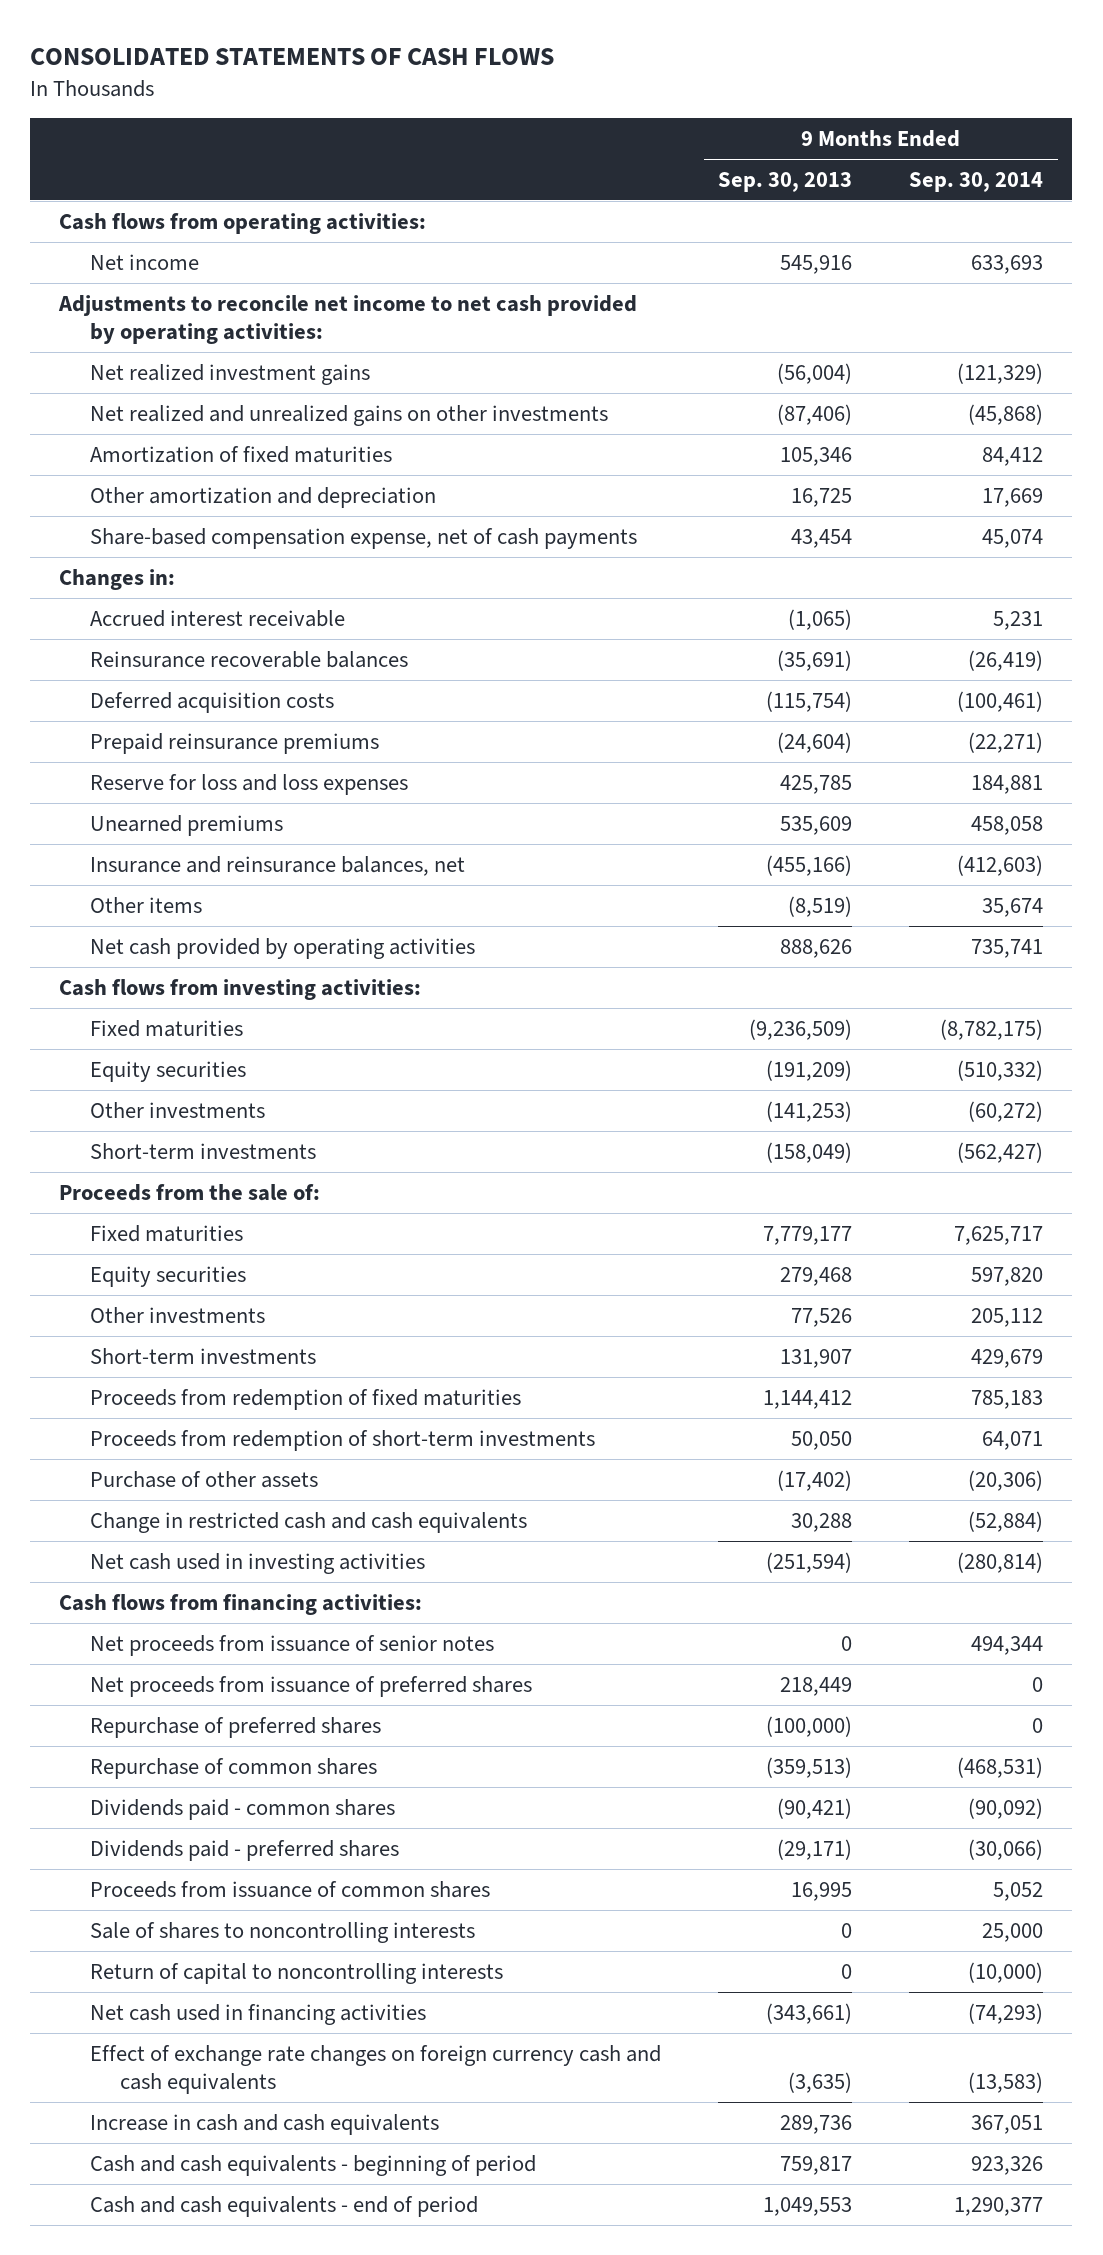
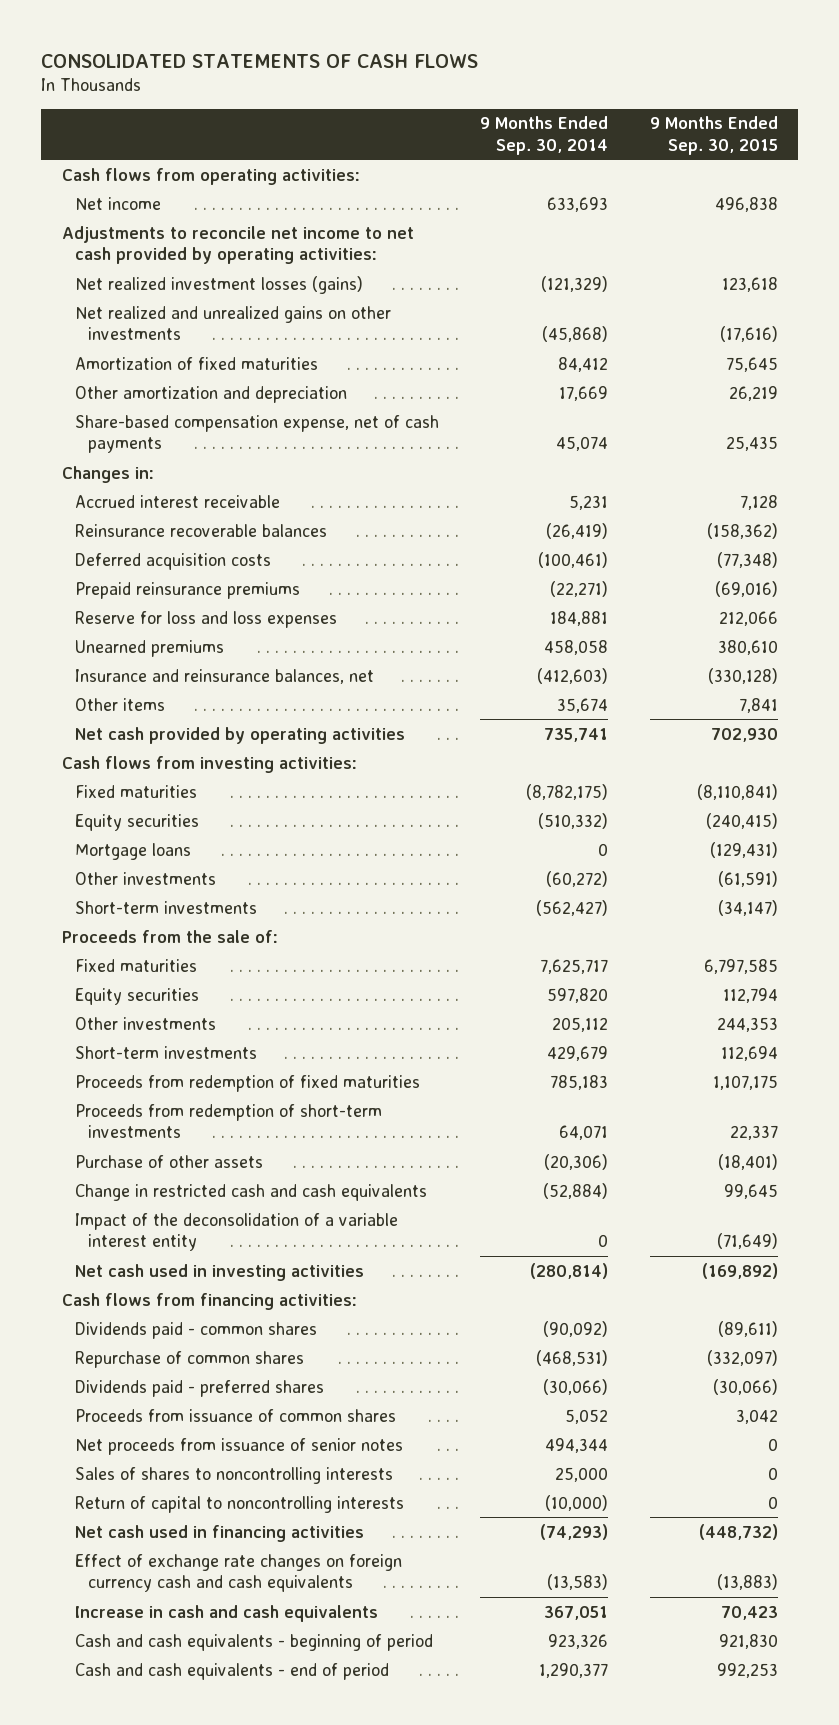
[718,171,853,192] Sep. 30, 2013 -> none
none -> [649,116,778,155] 9 Months Ended Sep. 30, 2015
[89,363,370,385] Net realized investment gains -> [74,275,363,294] Net realized investment losses (gains)
none -> [74,842,191,860] Mortgage loans
none -> [74,1212,398,1251] Impact of the deconsolidation of a variable interest entity
[89,1675,532,1697] Net proceeds from issuance of preferred shares -> none
[89,1716,381,1738] Repurchase of preferred shares -> none
[89,1757,377,1779] Repurchase of common shares -> [74,1350,304,1368] Repurchase of common shares
[89,1634,494,1656] Net proceeds from issuance of senior notes -> [74,1437,403,1455] Net proceeds from issuance of senior notes
[89,1921,475,1943] Sale of shares to noncontrolling interests -> [74,1466,393,1484] Sales of shares to noncontrolling interests

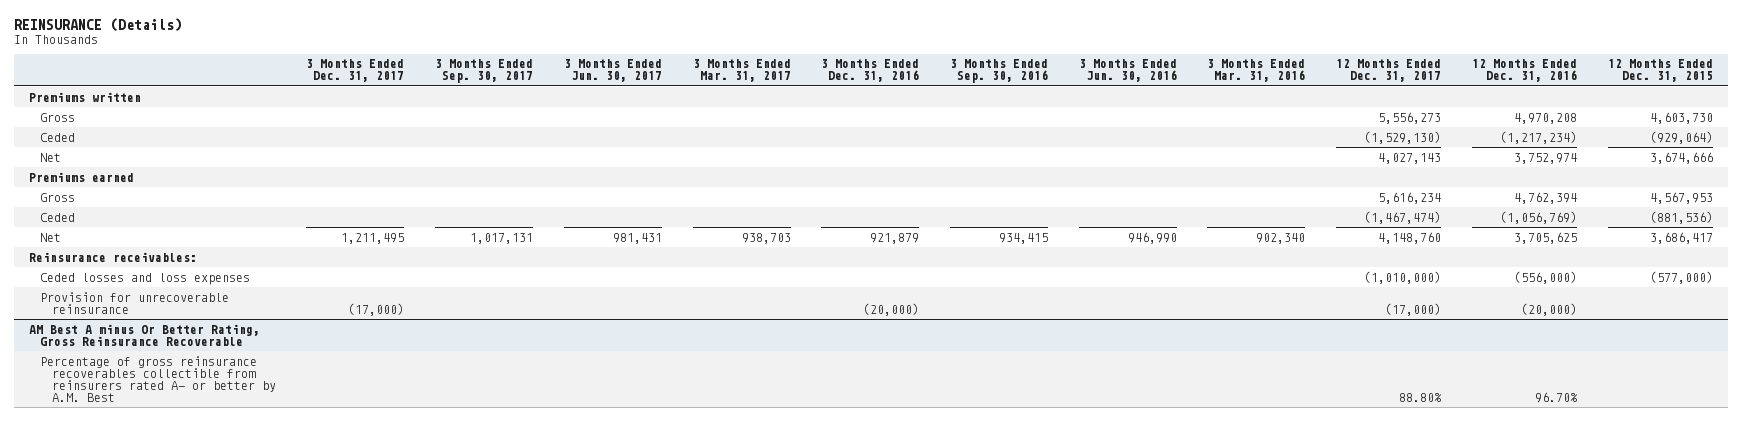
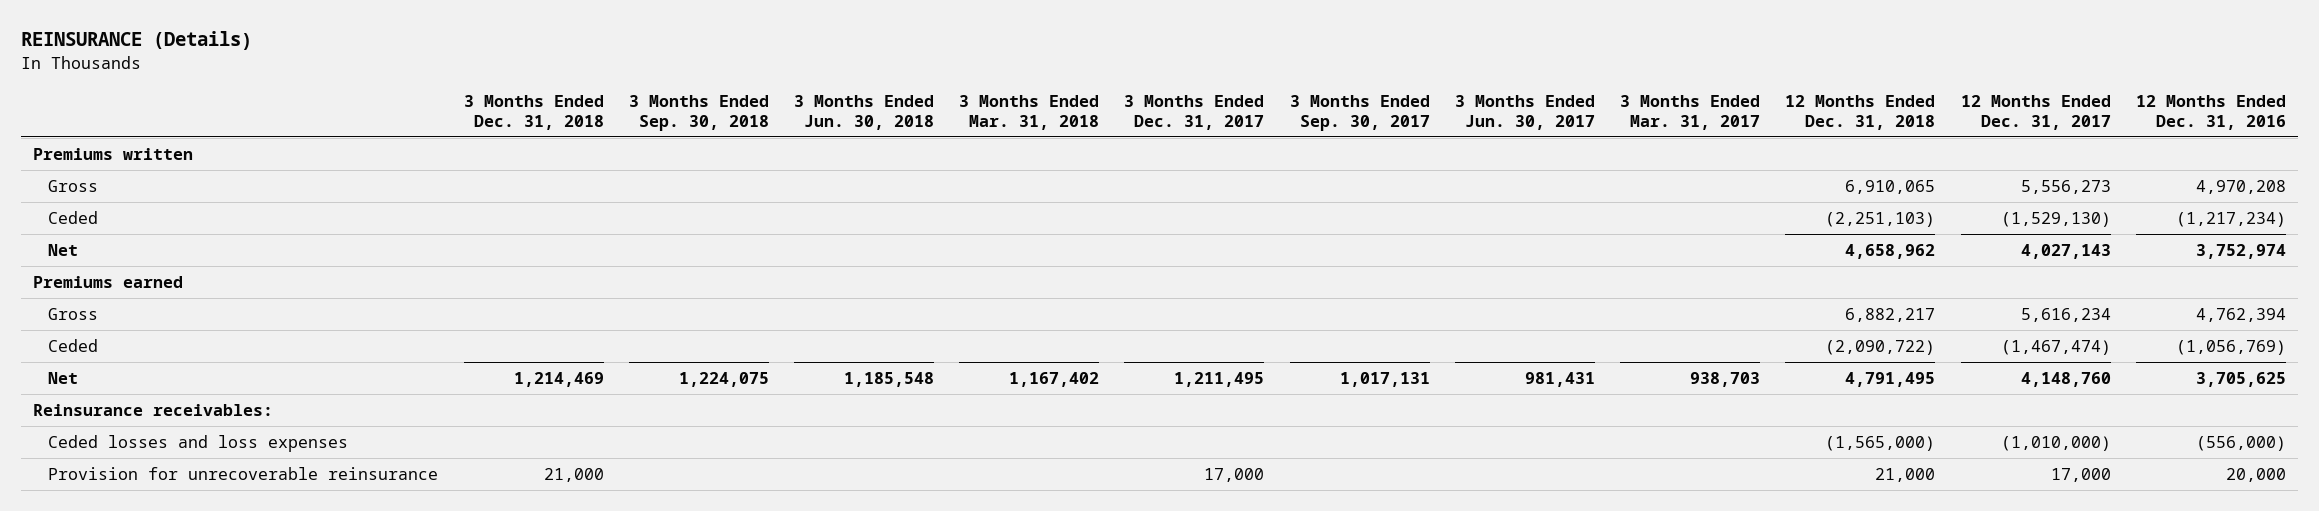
[821,59,920,83] 3 Months Ended Dec. 31, 2016 -> none
[950,59,1049,84] 3 Months Ended Sep. 30, 2016 -> none
[1078,59,1177,83] 3 Months Ended Jun. 30, 2016 -> none
[1207,59,1306,83] 3 Months Ended Mar. 31, 2016 -> none
[1607,59,1713,83] 12 Months Ended Dec. 31, 2015 -> none
none -> [463,95,604,130] 3 Months Ended Dec. 31, 2018
none -> [628,95,769,131] 3 Months Ended Sep. 30, 2018
none -> [794,95,935,130] 3 Months Ended Jun. 30, 2018
none -> [959,95,1100,130] 3 Months Ended Mar. 31, 2018
none -> [1785,95,1936,130] 12 Months Ended Dec. 31, 2018
[29,323,261,346] AM Best A minus Or Better Rating, Gross Reinsurance Recoverable -> none
[40,355,276,402] Percentage of gross reinsurance recoverables collectible from reinsurers rated A- or better by A.M. Best -> none
[348,302,405,316] (17,000) -> [1204,468,1265,483] 17,000
[1385,302,1442,316] (17,000) -> [2050,468,2111,483] 17,000
[1520,302,1577,316] (20,000) -> [2225,468,2286,483] 20,000

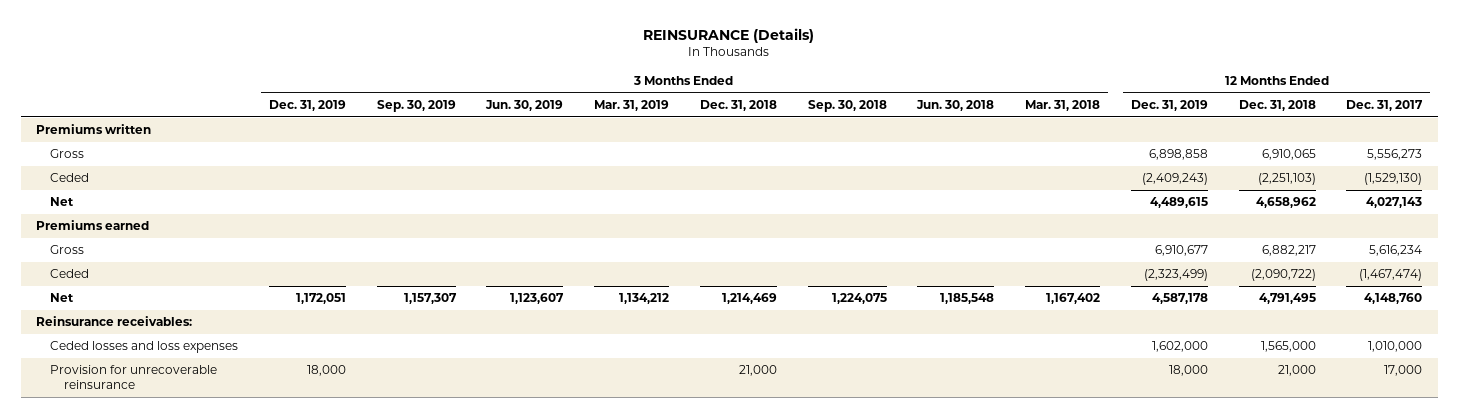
[1124,95,1265,130] 3 Months Ended Dec. 31, 2017 -> none
[1289,95,1430,131] 3 Months Ended Sep. 30, 2017 -> none
[1454,95,1595,130] 3 Months Ended Jun. 30, 2017 -> none
[1620,95,1761,130] 3 Months Ended Mar. 31, 2017 -> none
[2135,95,2286,130] 12 Months Ended Dec. 31, 2016 -> none
none -> [268,100,346,112] Dec. 31, 2019
none -> [376,100,456,113] Sep. 30, 2019
none -> [485,100,564,112] Jun. 30, 2019
none -> [594,100,670,112] Mar. 31, 2019
none -> [1130,100,1208,112] Dec. 31, 2019
[1825,436,1936,452] (1,565,000) -> [1260,341,1316,353] 1,565,000
[2000,436,2111,452] (1,010,000) -> [1368,341,1423,353] 1,010,000

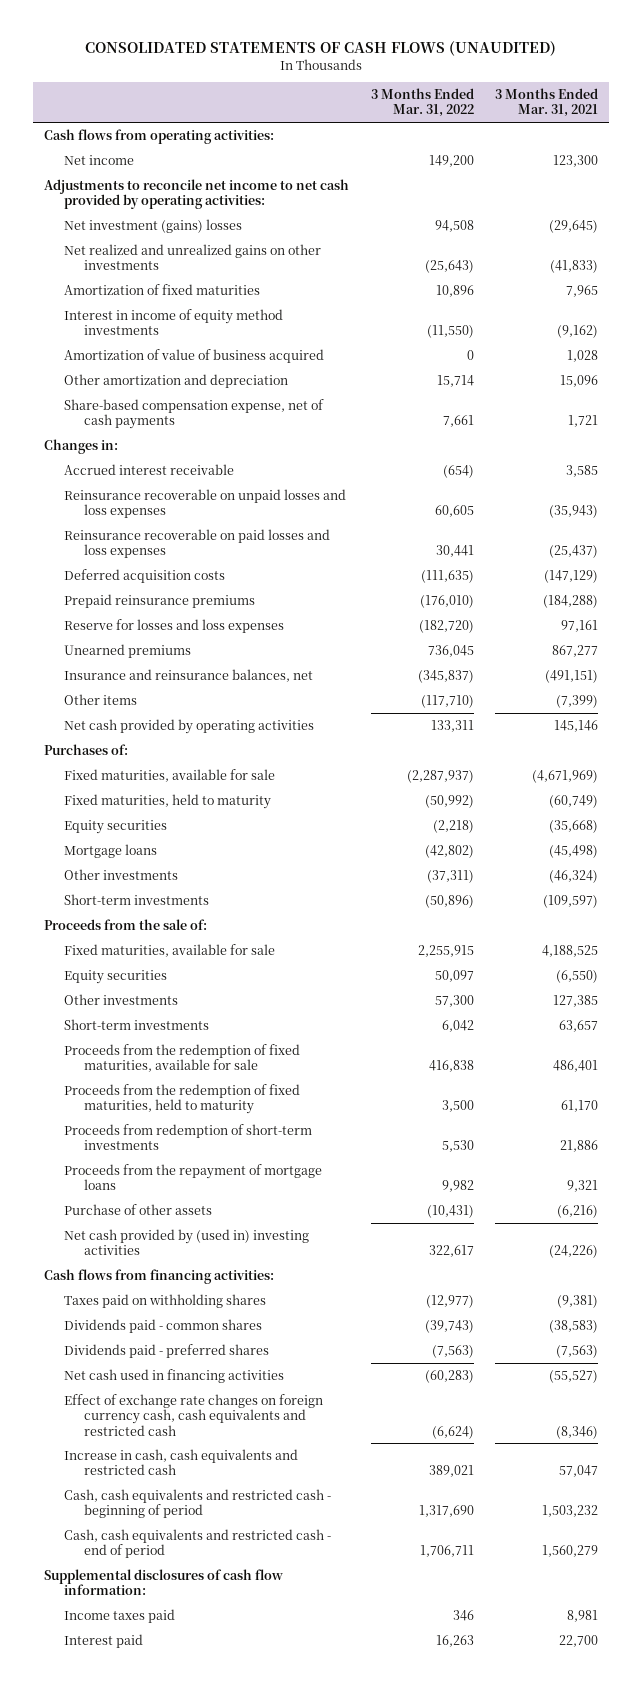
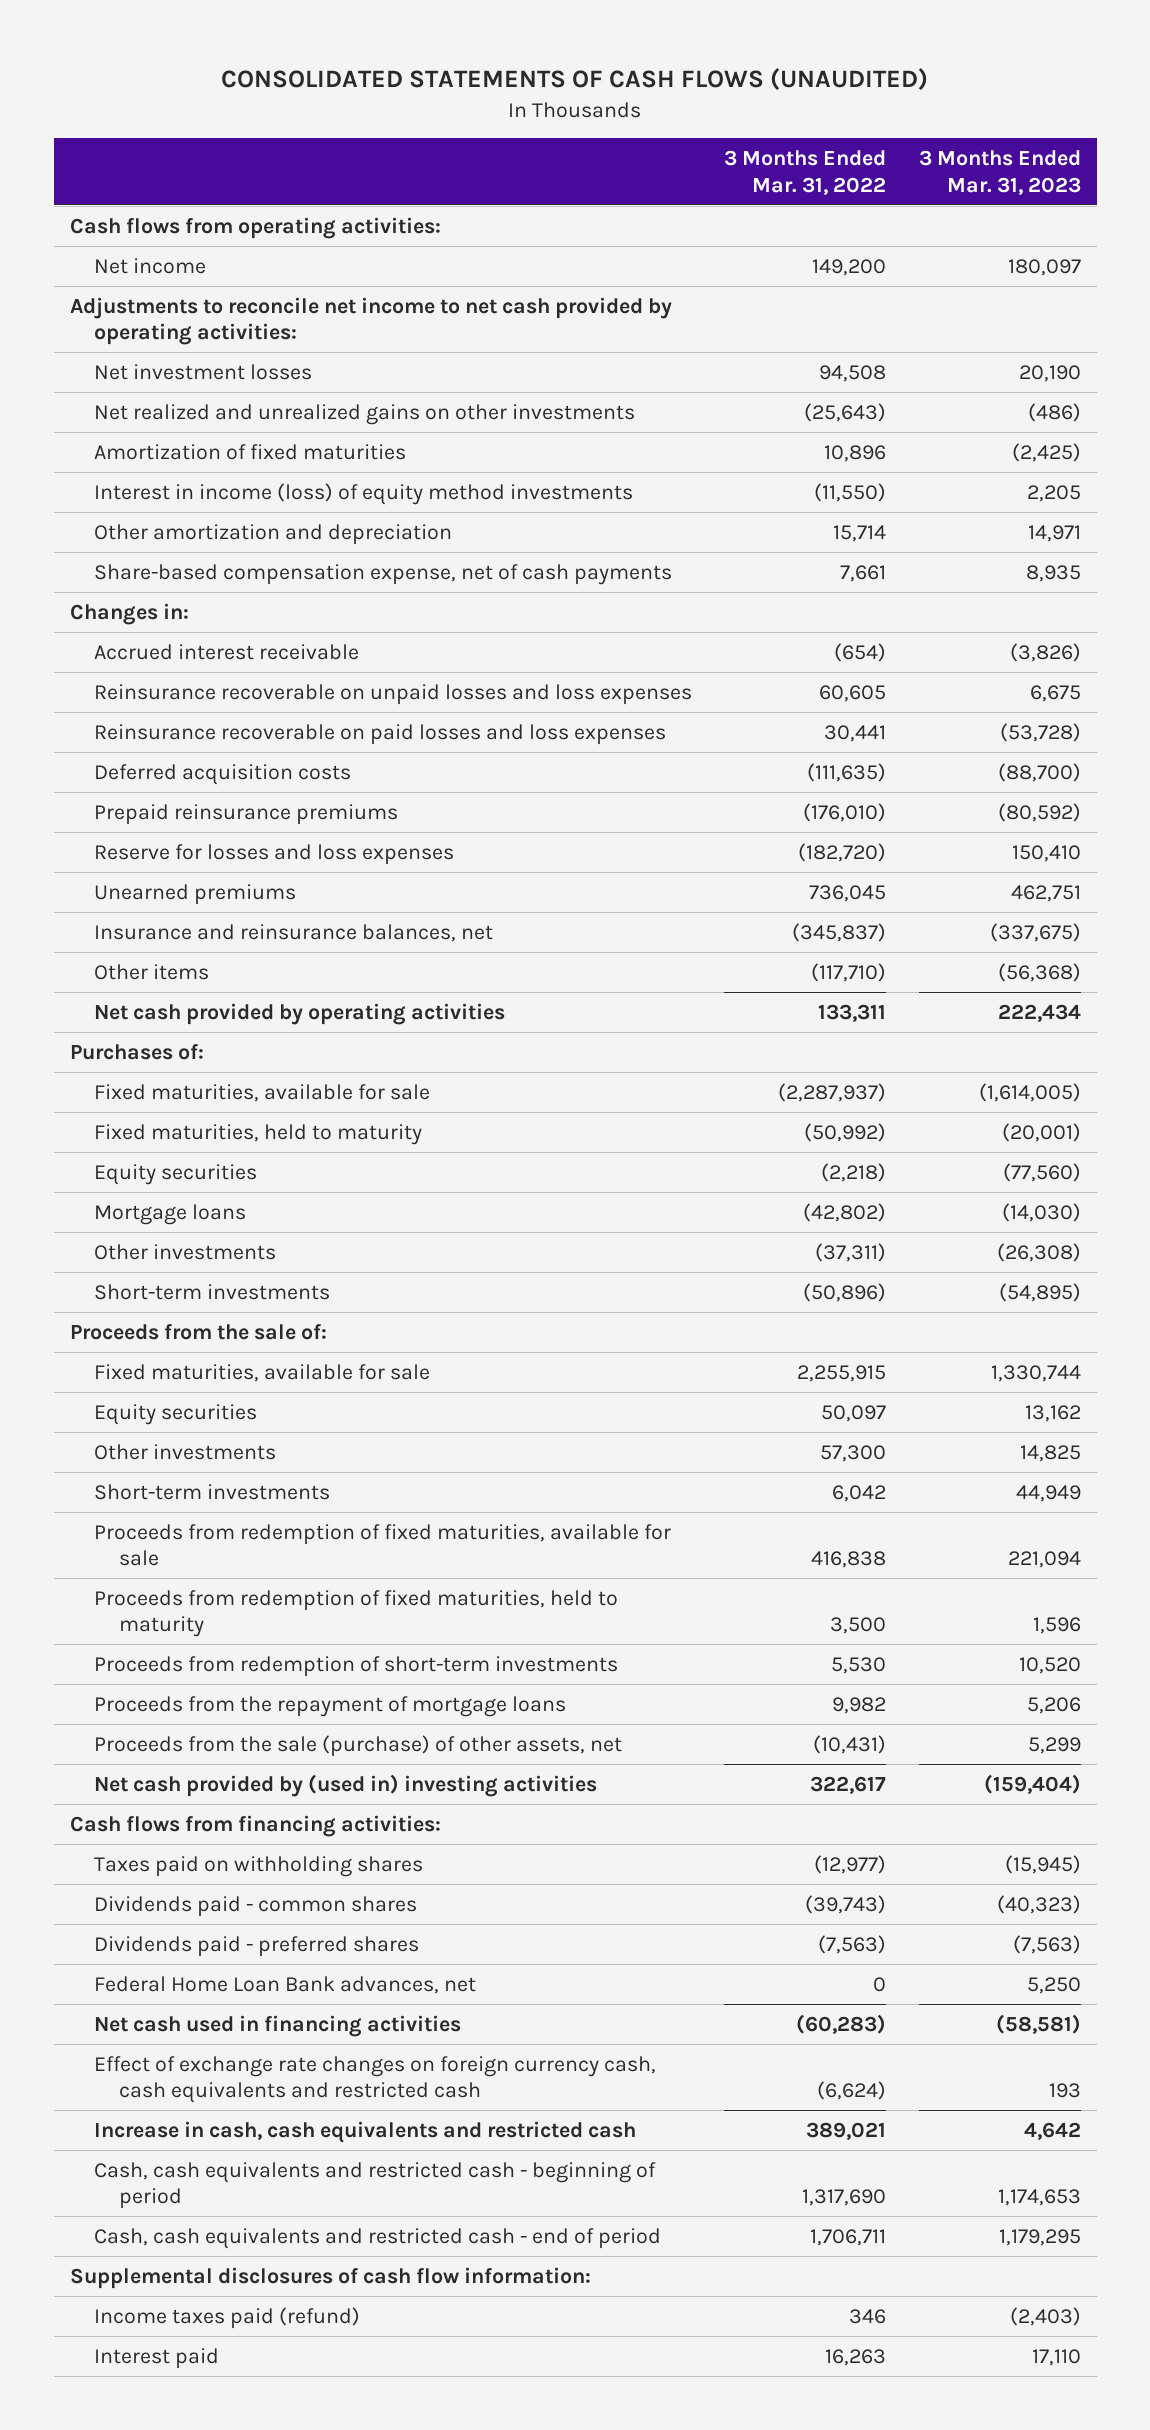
[495,87,599,118] 3 Months Ended Mar. 31, 2021 -> none
none -> [918,149,1081,195] 3 Months Ended Mar. 31, 2023
[63,218,242,233] Net investment (gains) losses -> [94,363,313,380] Net investment losses
[63,348,324,363] Amortization of value of business acquired -> none
[63,308,283,336] Interest in income of equity method investments -> [94,482,634,505] Interest in income (loss) of equity method investments
[63,1043,300,1073] Proceeds from the redemption of fixed maturities, available for sale -> [94,1523,672,1567] Proceeds from redemption of fixed maturities, available for sale
[63,1083,300,1115] Proceeds from the redemption of fixed maturities, held to maturity -> [94,1589,619,1638] Proceeds from redemption of fixed maturities, held to maturity
[63,1203,212,1215] Purchase of other assets -> [94,1734,623,1757] Proceeds from the sale (purchase) of other assets, net
none -> [94,1975,477,1994] Federal Home Loan Bank advances, net
[63,1608,175,1623] Income taxes paid -> [94,2306,361,2329] Income taxes paid (refund)

